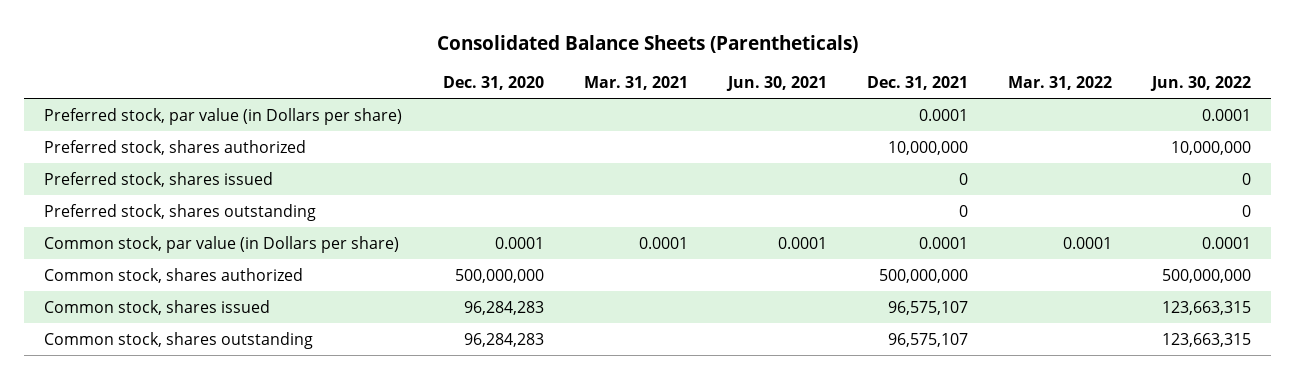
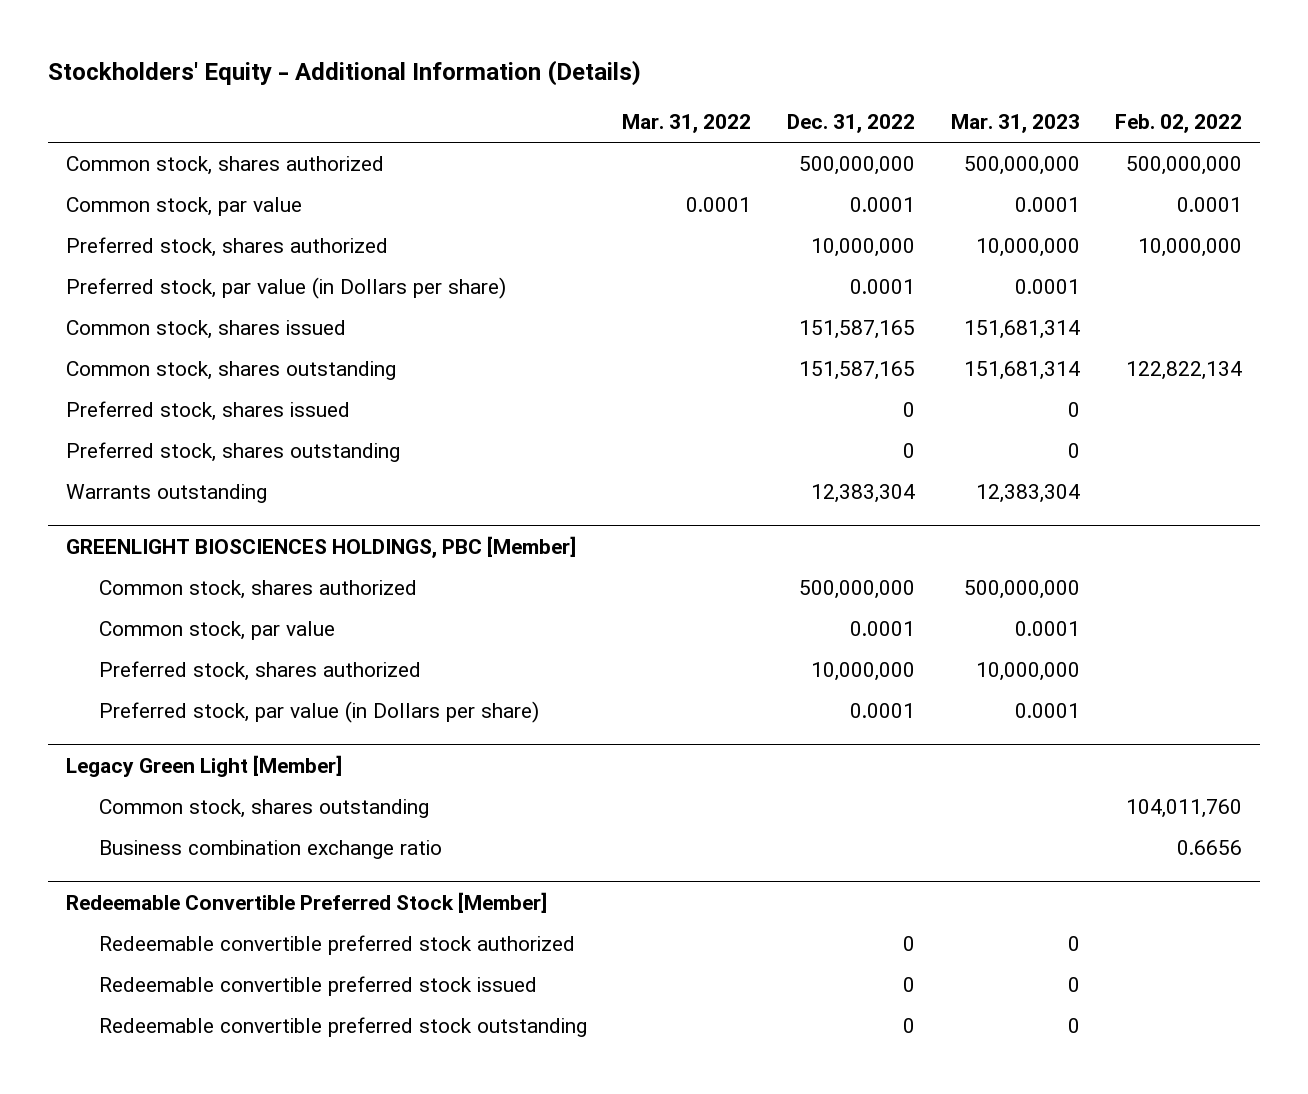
[436,34,858,53] Consolidated Balance Sheets (Parentheticals) -> [47,60,641,87] Stockholders' Equity - Additional Information (Details)
[442,75,544,90] Dec. 31, 2020 -> none
[583,75,688,90] Mar. 31, 2021 -> none
[725,75,827,91] Jun. 30, 2021 -> none
[867,75,969,90] Dec. 31, 2021 -> none
[1150,75,1252,91] Jun. 30, 2022 -> none
none -> [787,114,916,134] Dec. 31, 2022
none -> [950,114,1080,134] Mar. 31, 2023
none -> [1115,114,1243,134] Feb. 02, 2022
[44,235,400,253] Common stock, par value (in Dollars per share) -> none
none -> [65,196,302,216] Common stock, par value
[44,139,307,155] Preferred stock, shares authorized -> [65,236,388,257] Preferred stock, shares authorized
[44,107,403,125] Preferred stock, par value (in Dollars per share) -> [65,276,506,299] Preferred stock, par value (in Dollars per share)
[44,171,274,187] Preferred stock, shares issued -> [65,400,350,421] Preferred stock, shares issued
[44,203,317,221] Preferred stock, shares outstanding -> [65,441,400,462] Preferred stock, shares outstanding
none -> [65,483,267,503] Warrants outstanding
none -> [65,535,576,558] GREENLIGHT BIOSCIENCES HOLDINGS, PBC [Member]
none -> [98,579,417,599] Common stock, shares authorized
none -> [98,620,335,640] Common stock, par value
none -> [98,660,421,681] Preferred stock, shares authorized
none -> [98,700,539,723] Preferred stock, par value (in Dollars per share)
none -> [65,754,342,777] Legacy Green Light [Member]
none -> [98,798,429,818] Common stock, shares outstanding
none -> [98,839,442,859] Business combination exchange ratio
none -> [65,891,547,913] Redeemable Convertible Preferred Stock [Member]
none -> [98,934,575,955] Redeemable convertible preferred stock authorized
none -> [98,975,537,996] Redeemable convertible preferred stock issued
none -> [98,1016,587,1037] Redeemable convertible preferred stock outstanding

